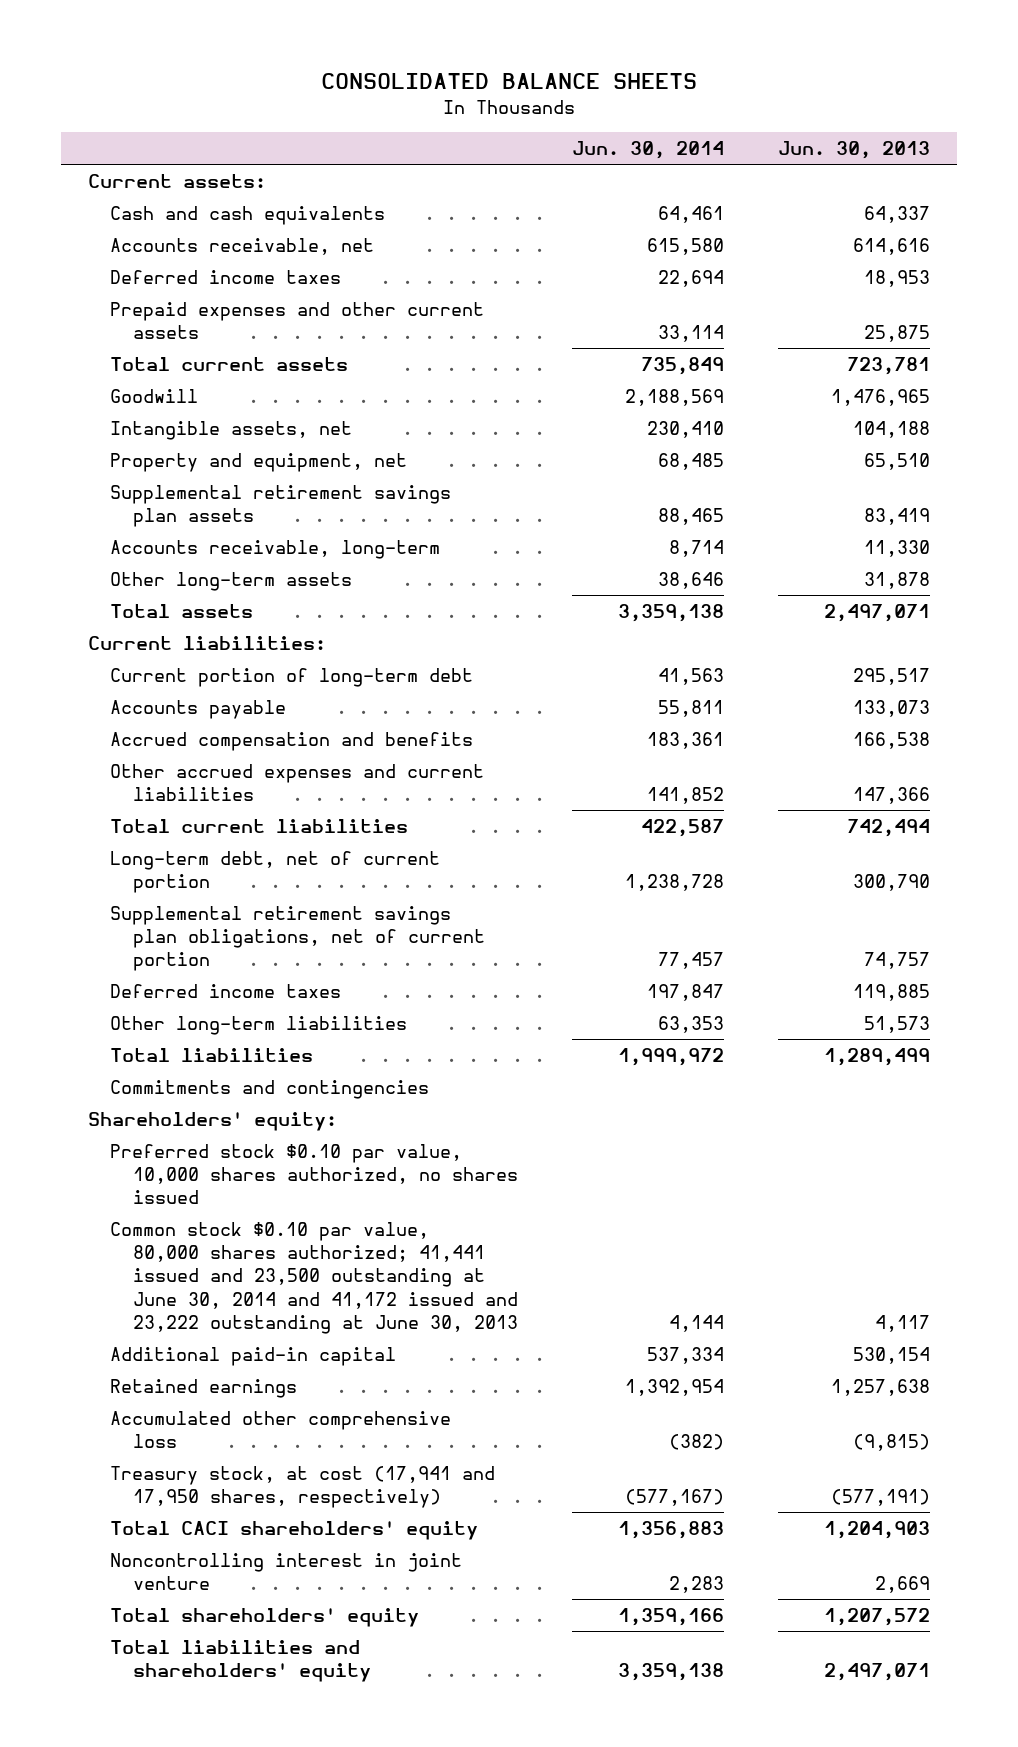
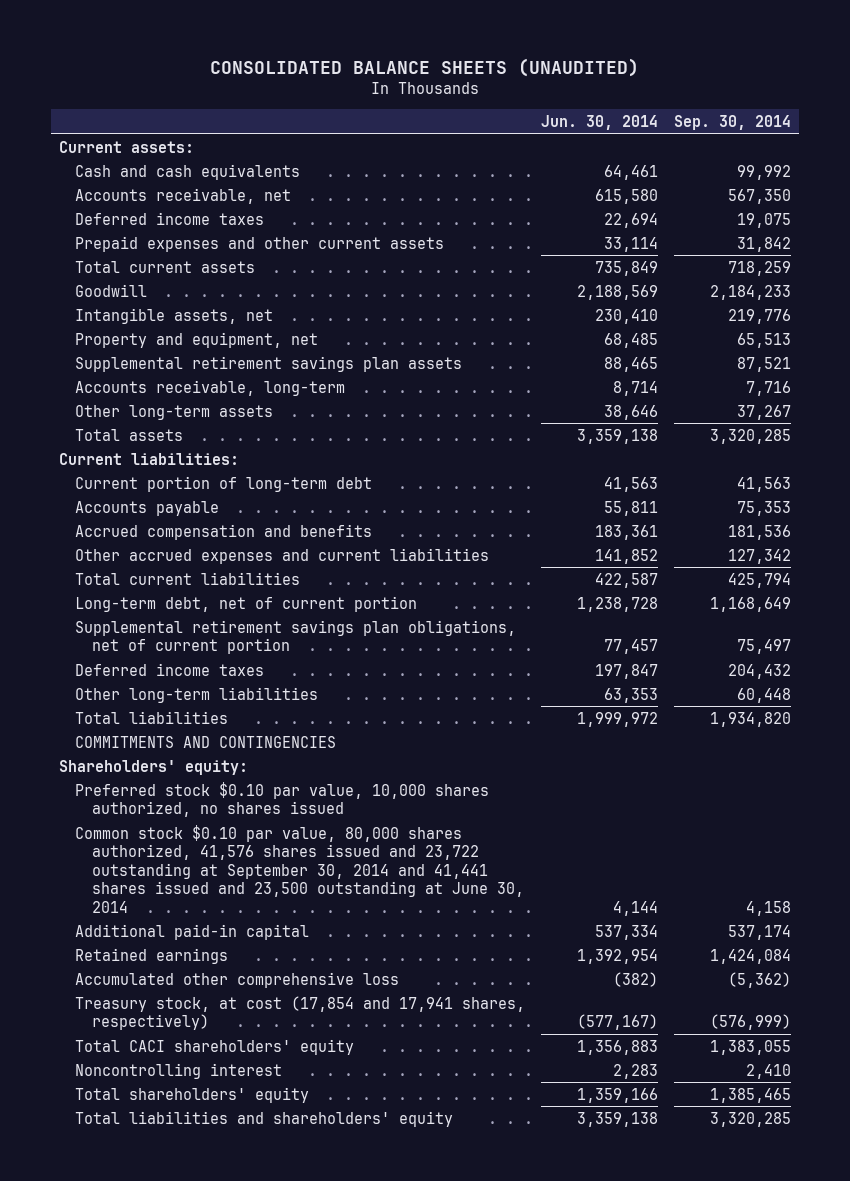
[321,73,698,90] CONSOLIDATED BALANCE SHEETS -> [209,58,639,78] CONSOLIDATED BALANCE SHEETS (UNAUDITED)
[777,140,930,159] Jun. 30, 2013 -> none
none -> [674,115,792,131] Sep. 30, 2014
[110,1079,430,1099] Commitments and contingencies -> [75,735,337,748] COMMITMENTS AND CONTINGENCIES
[110,1221,518,1334] Common stock $0.10 par value, 80,000 shares authorized; 41,441 issued and 23,500 outstanding at June 30, 2014 and 41,172 issued and 23,222 outstanding at June 30, 2013 -> [75,824,524,913] Common stock $0.10 par value, 80,000 shares authorized, 41,576 shares issued and 23,722 outstanding at September 30, 2014 and 41,441 shares issued and 23,500 outstanding at June 30, 2014
[110,1465,496,1509] Treasury stock, at cost (17,941 and 17,950 shares, respectively) -> [75,995,526,1031] Treasury stock, at cost (17,854 and 17,941 shares, respectively)
[110,1552,463,1591] Noncontrolling interest in joint venture -> [75,1062,283,1079] Noncontrolling interest

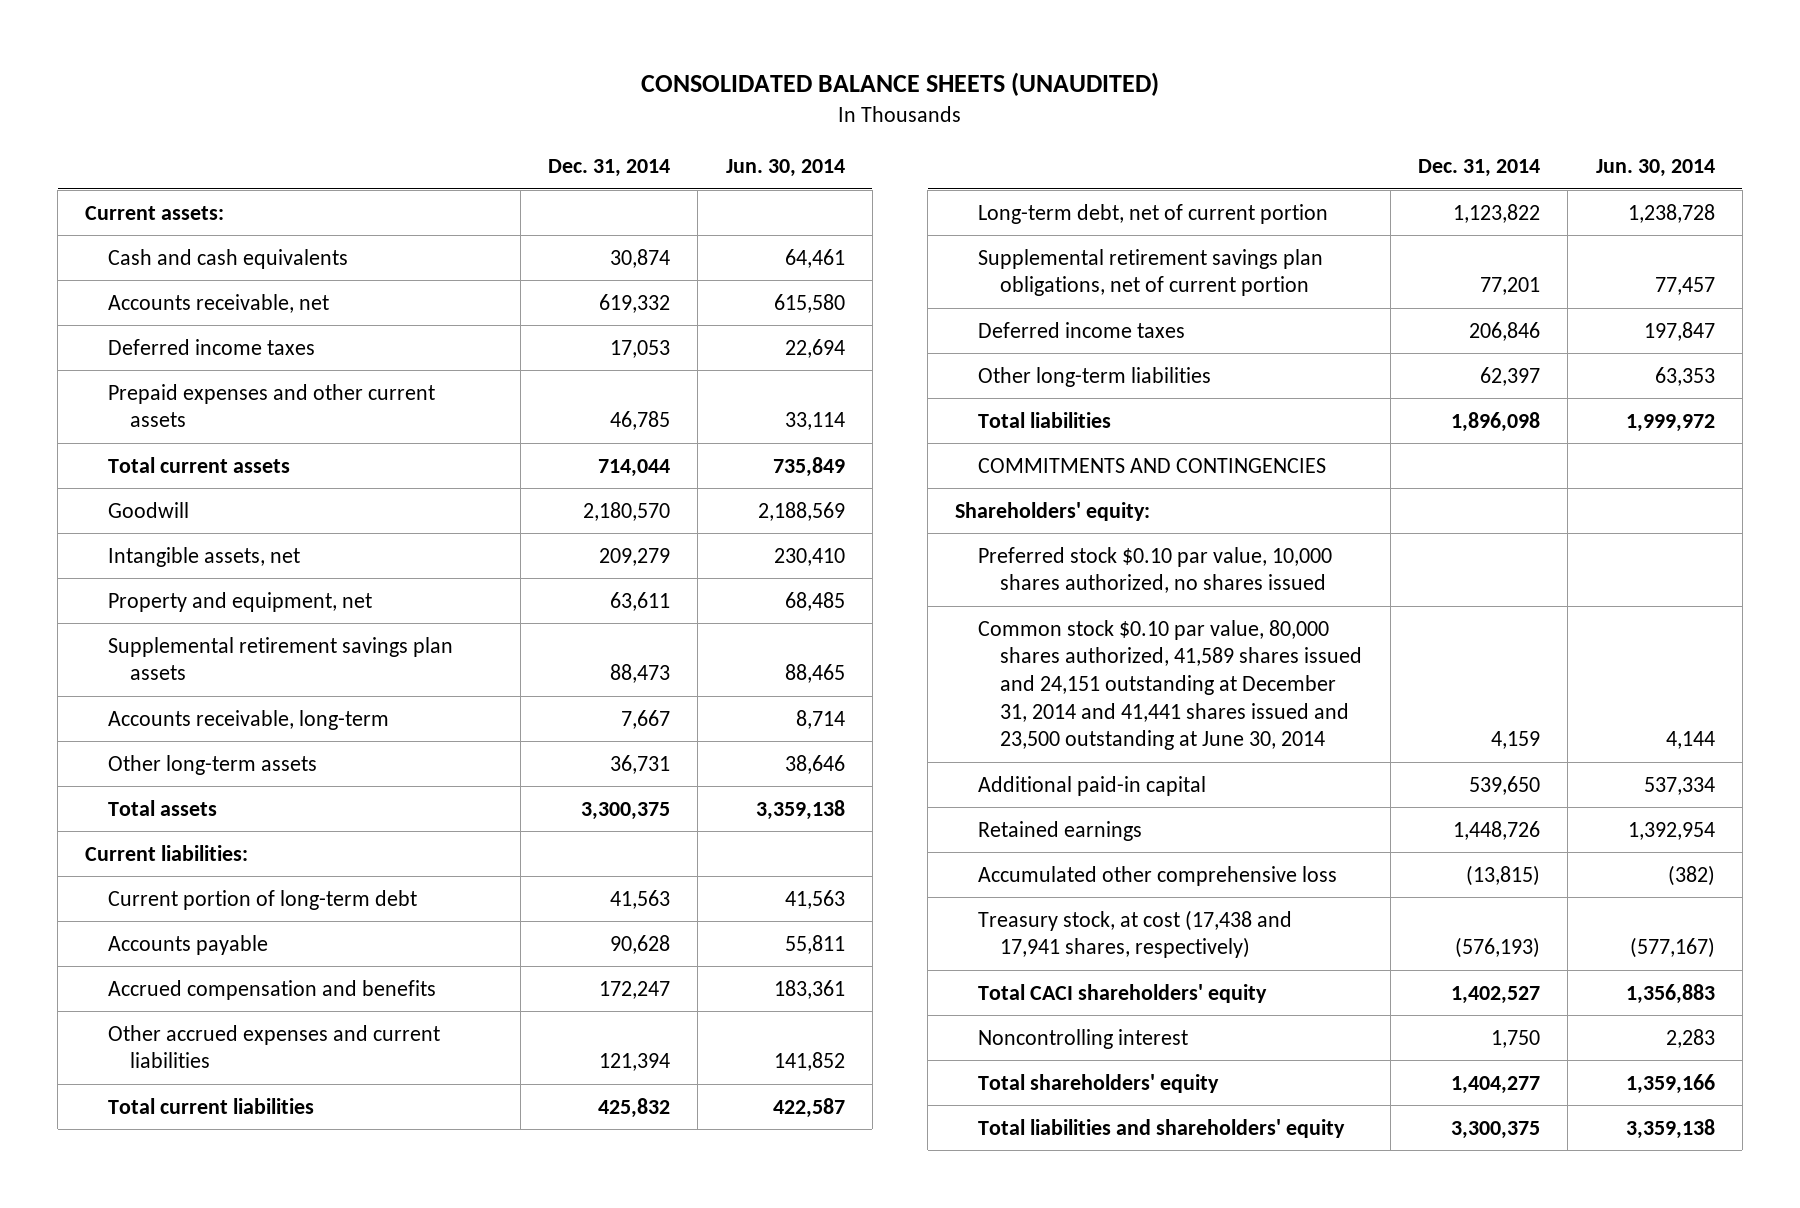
[674,115,792,131] Sep. 30, 2014 -> none
none -> [548,159,671,178] Dec. 31, 2014
[75,824,524,913] Common stock $0.10 par value, 80,000 shares authorized, 41,576 shares issued and 23,722 outstanding at September 30, 2014 and 41,441 shares issued and 23,500 outstanding at June 30, 2014 -> [977,619,1363,751] Common stock $0.10 par value, 80,000 shares authorized, 41,589 shares issued and 24,151 outstanding at December 31, 2014 and 41,441 shares issued and 23,500 outstanding at June 30, 2014
[75,995,526,1031] Treasury stock, at cost (17,854 and 17,941 shares, respectively) -> [977,909,1292,959] Treasury stock, at cost (17,438 and 17,941 shares, respectively)

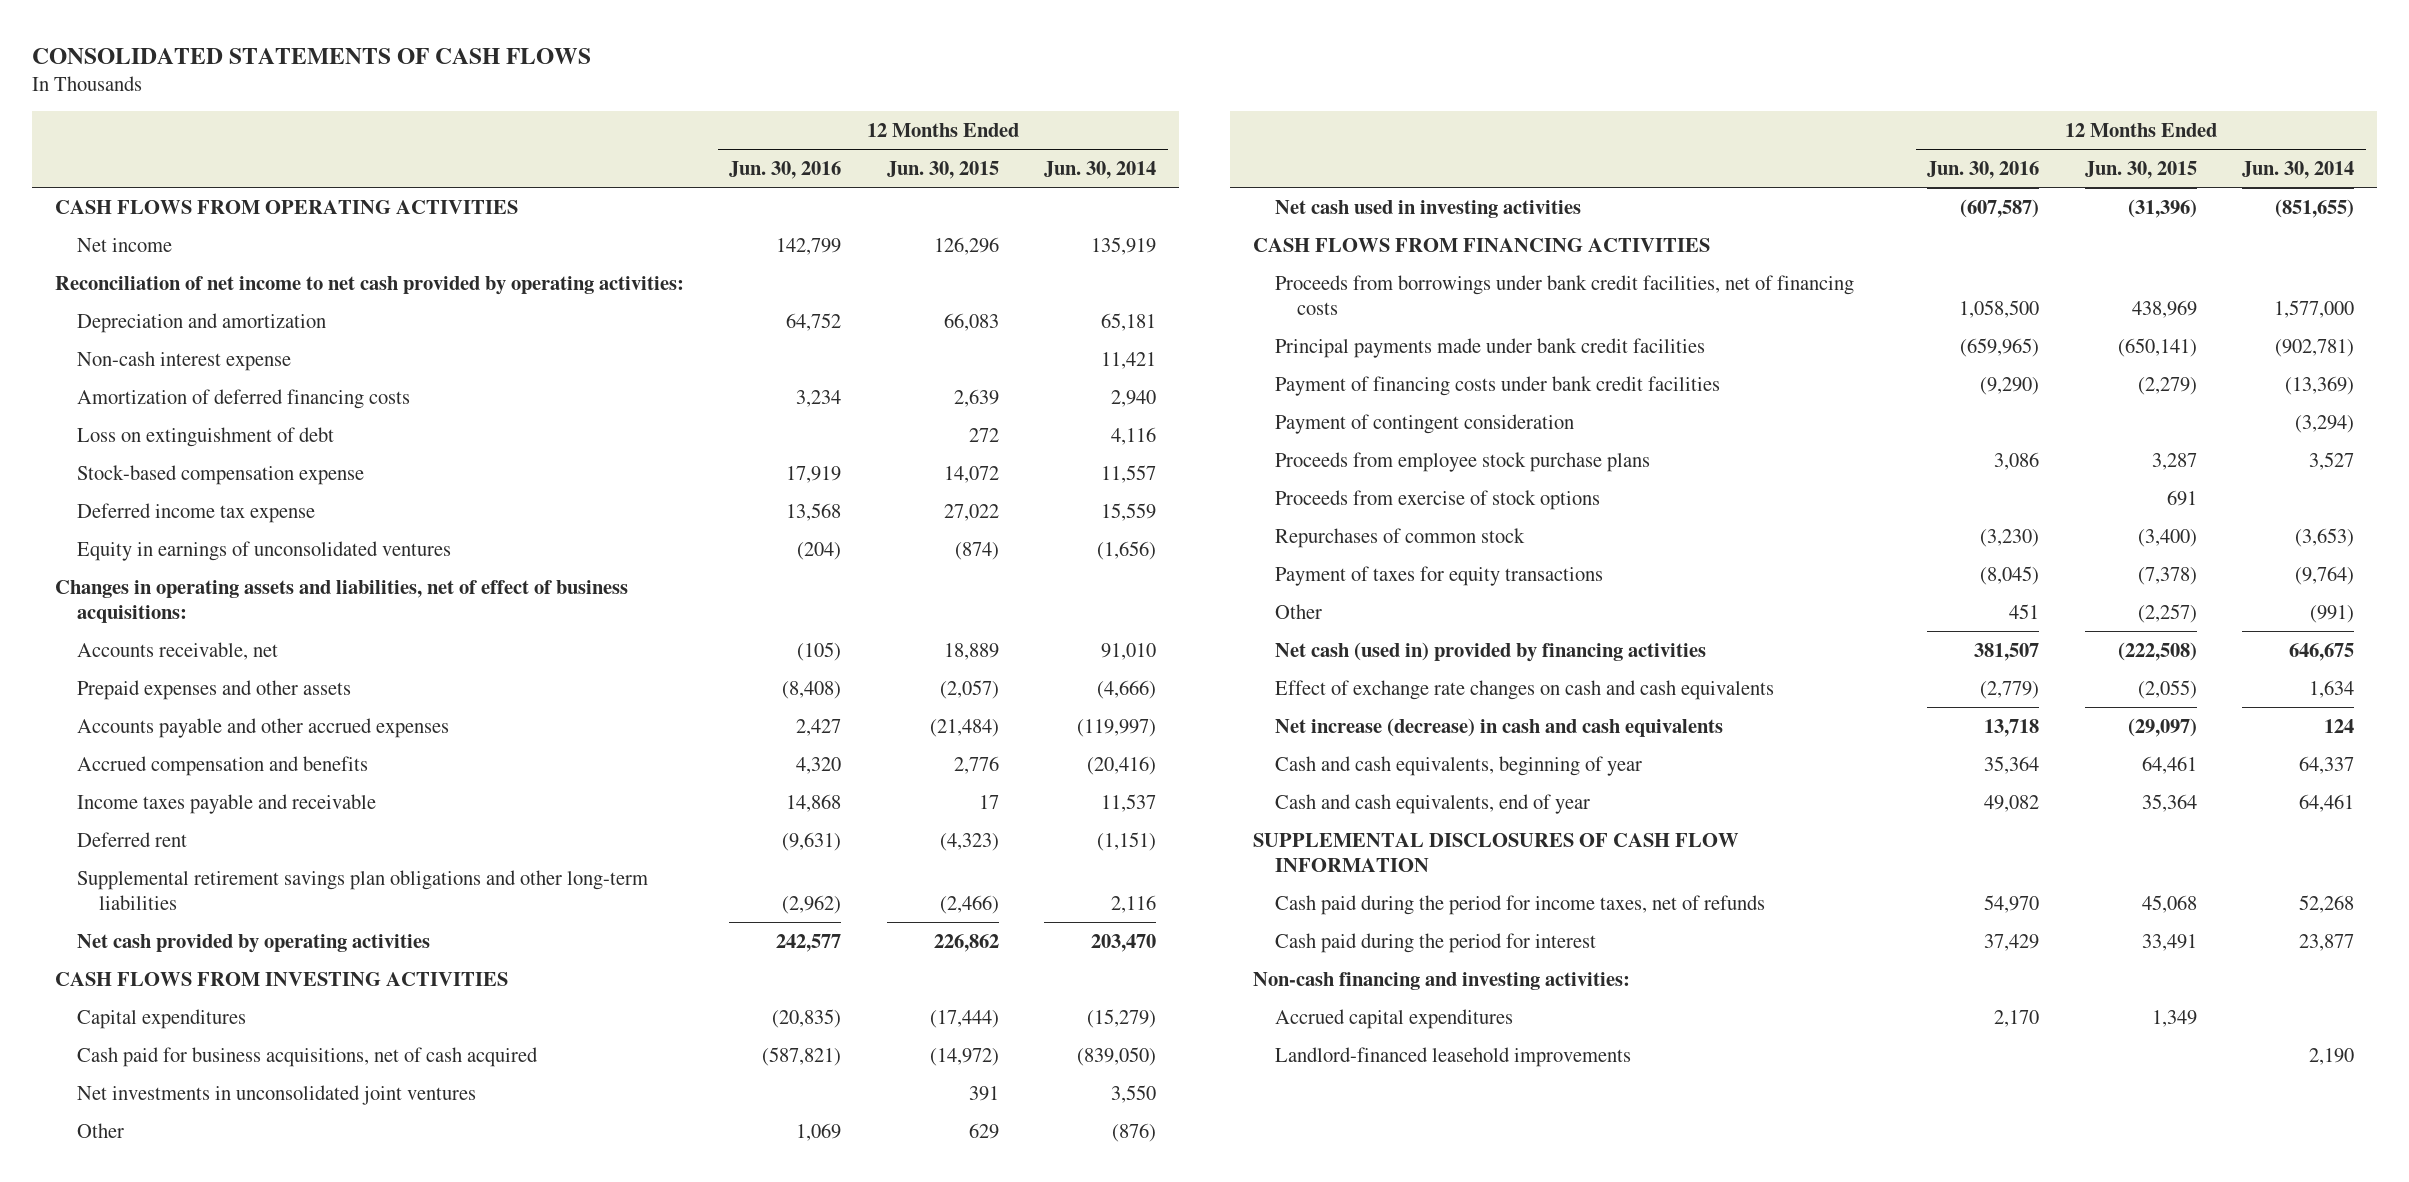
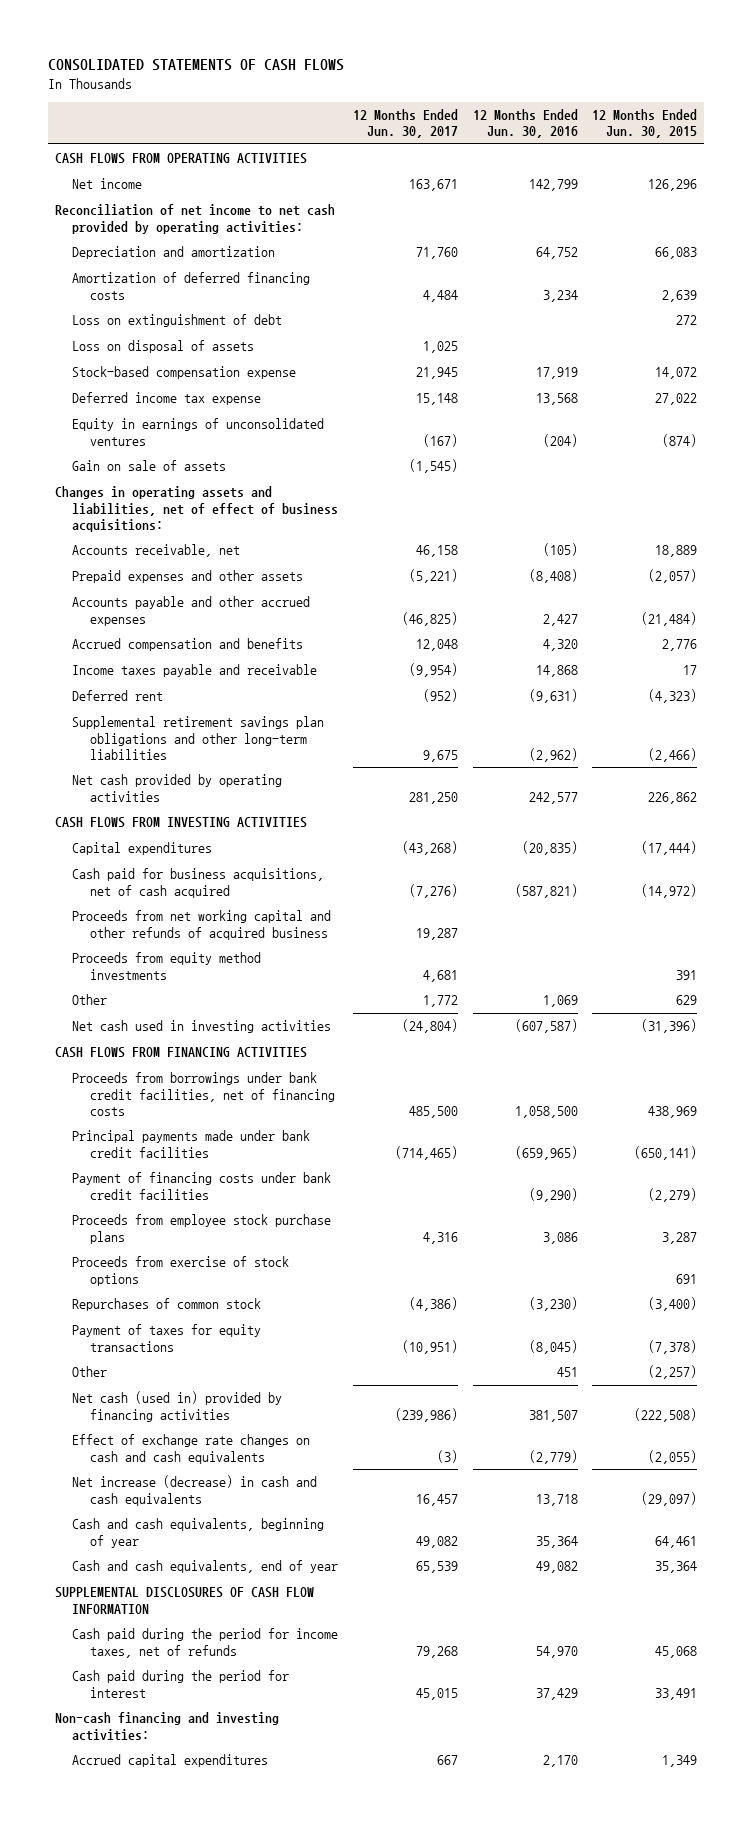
[1044,161,1157,180] Jun. 30, 2014 -> none
none -> [352,109,458,139] 12 Months Ended Jun. 30, 2017
[76,350,291,371] Non-cash interest expense -> none
none -> [72,340,255,354] Loss on disposal of assets
none -> [72,460,227,472] Gain on sale of assets
none -> [72,910,332,940] Proceeds from net working capital and other refunds of acquired business
[76,1084,476,1105] Net investments in unconsolidated joint ventures -> [72,952,262,980] Proceeds from equity method investments
[1274,413,1574,434] Payment of contingent consideration -> none
[1274,1046,1631,1067] Landlord-financed leasehold improvements -> none

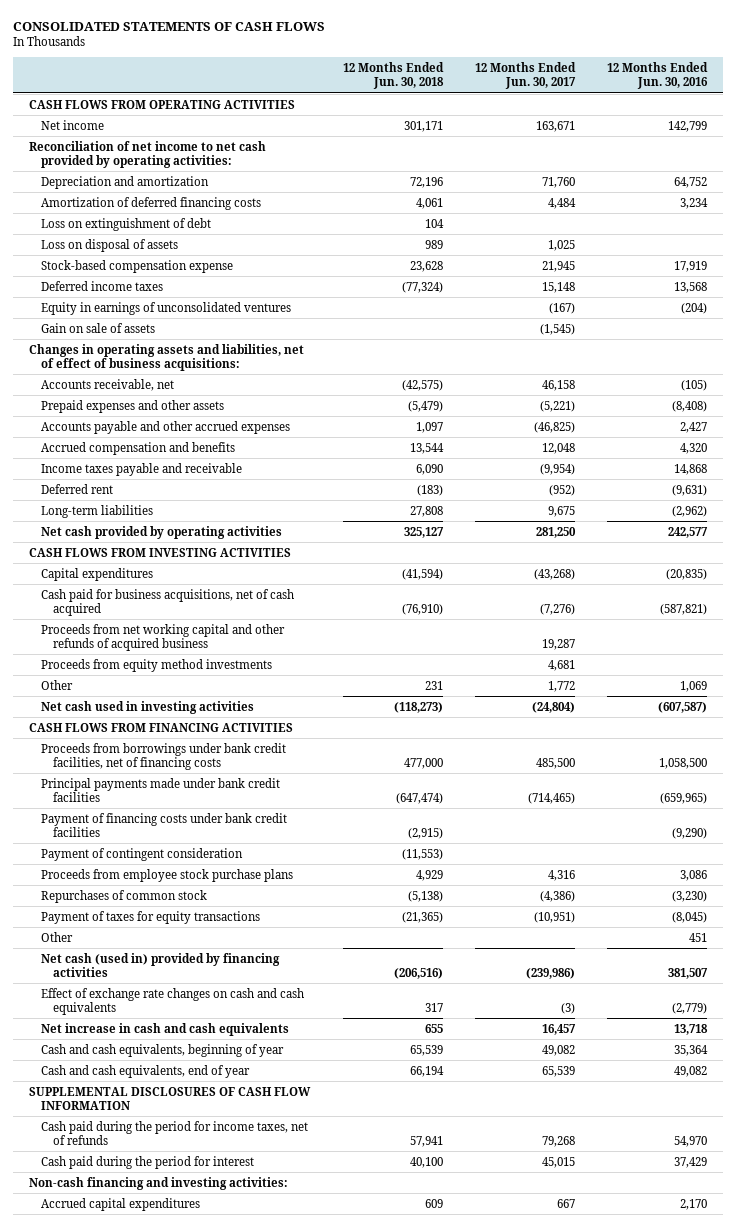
[592,109,698,139] 12 Months Ended Jun. 30, 2015 -> none
none -> [342,61,444,90] 12 Months Ended Jun. 30, 2018
[72,392,262,406] Deferred income tax expense -> [41,280,164,291] Deferred income taxes
[72,716,325,760] Supplemental retirement savings plan obligations and other long-term liabilities -> [41,504,154,518] Long-term liabilities
none -> [41,847,244,861] Payment of contingent consideration
[72,1256,290,1286] Proceeds from exercise of stock options -> none
[72,1475,318,1506] Net increase (decrease) in cash and cash equivalents -> [41,1022,290,1036] Net increase in cash and cash equivalents

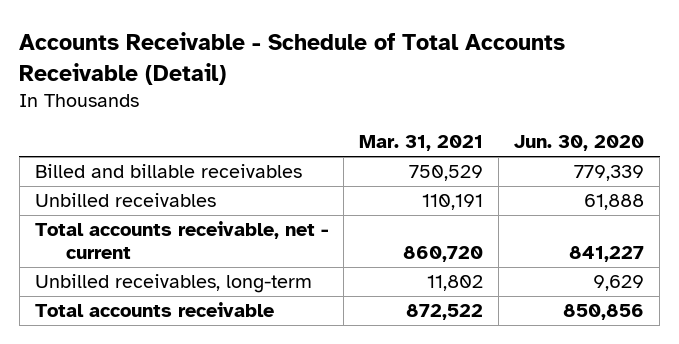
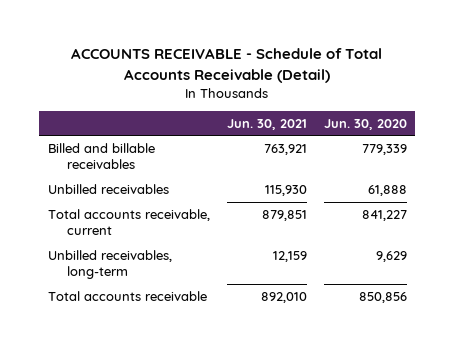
[19,31,566,85] Accounts Receivable - Schedule of Total Accounts Receivable (Detail) -> [71,48,383,83] ACCOUNTS RECEIVABLE - Schedule of Total Accounts Receivable (Detail)
[358,135,483,152] Mar. 31, 2021 -> none
none -> [226,118,307,130] Jun. 30, 2021
[34,221,328,260] Total accounts receivable, net - current -> [47,208,210,235] Total accounts receivable, current

